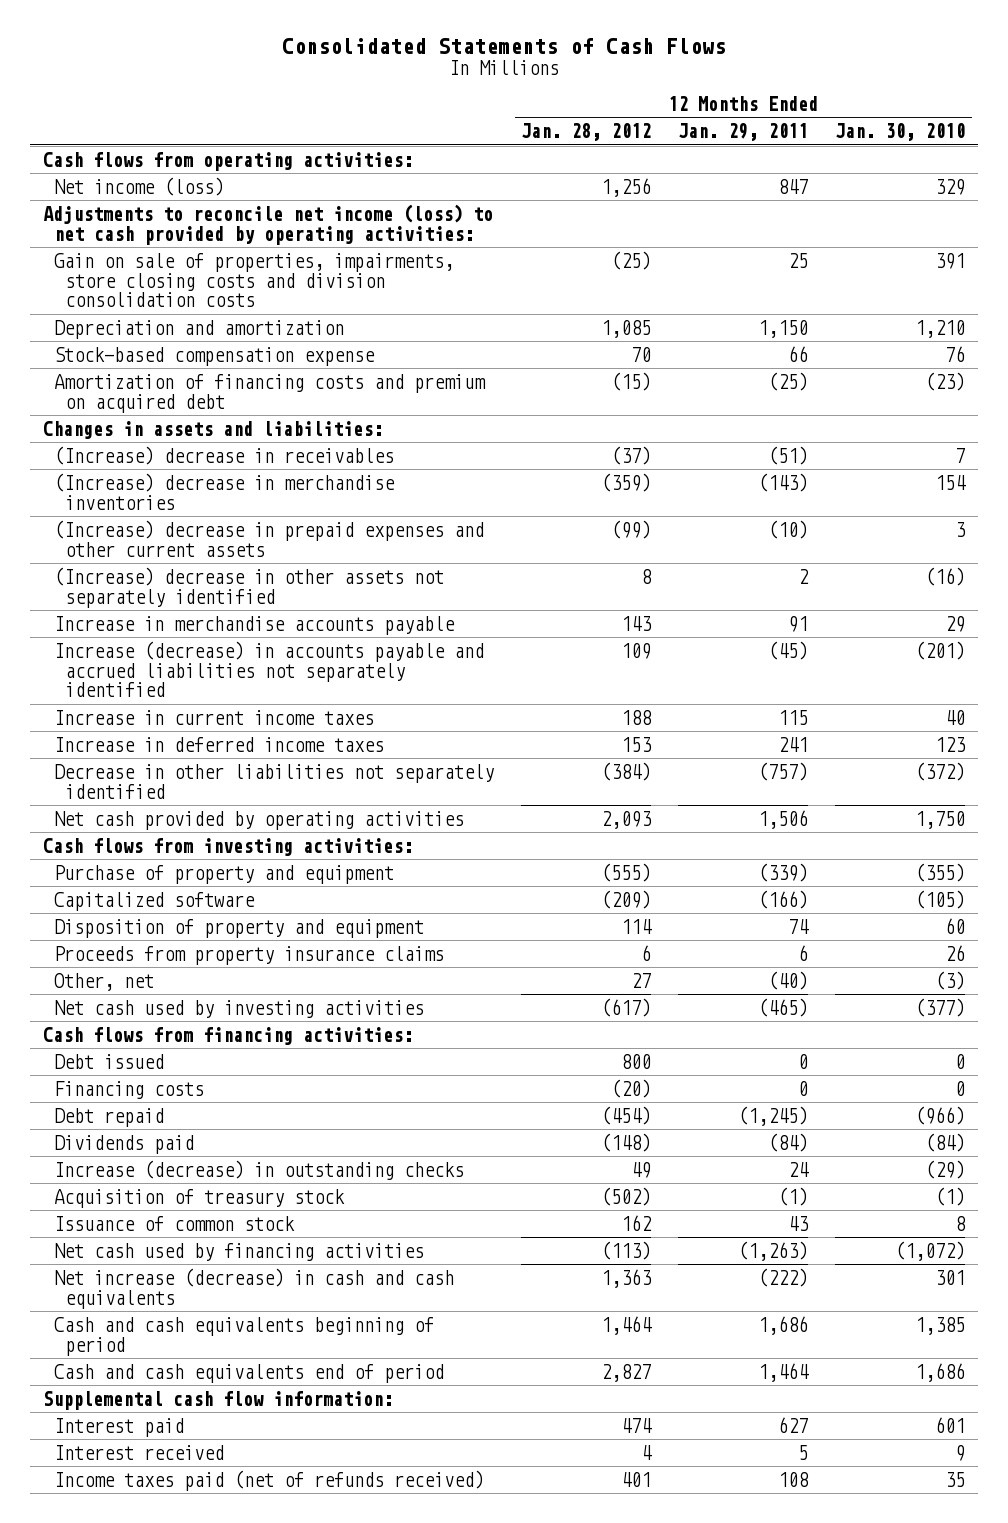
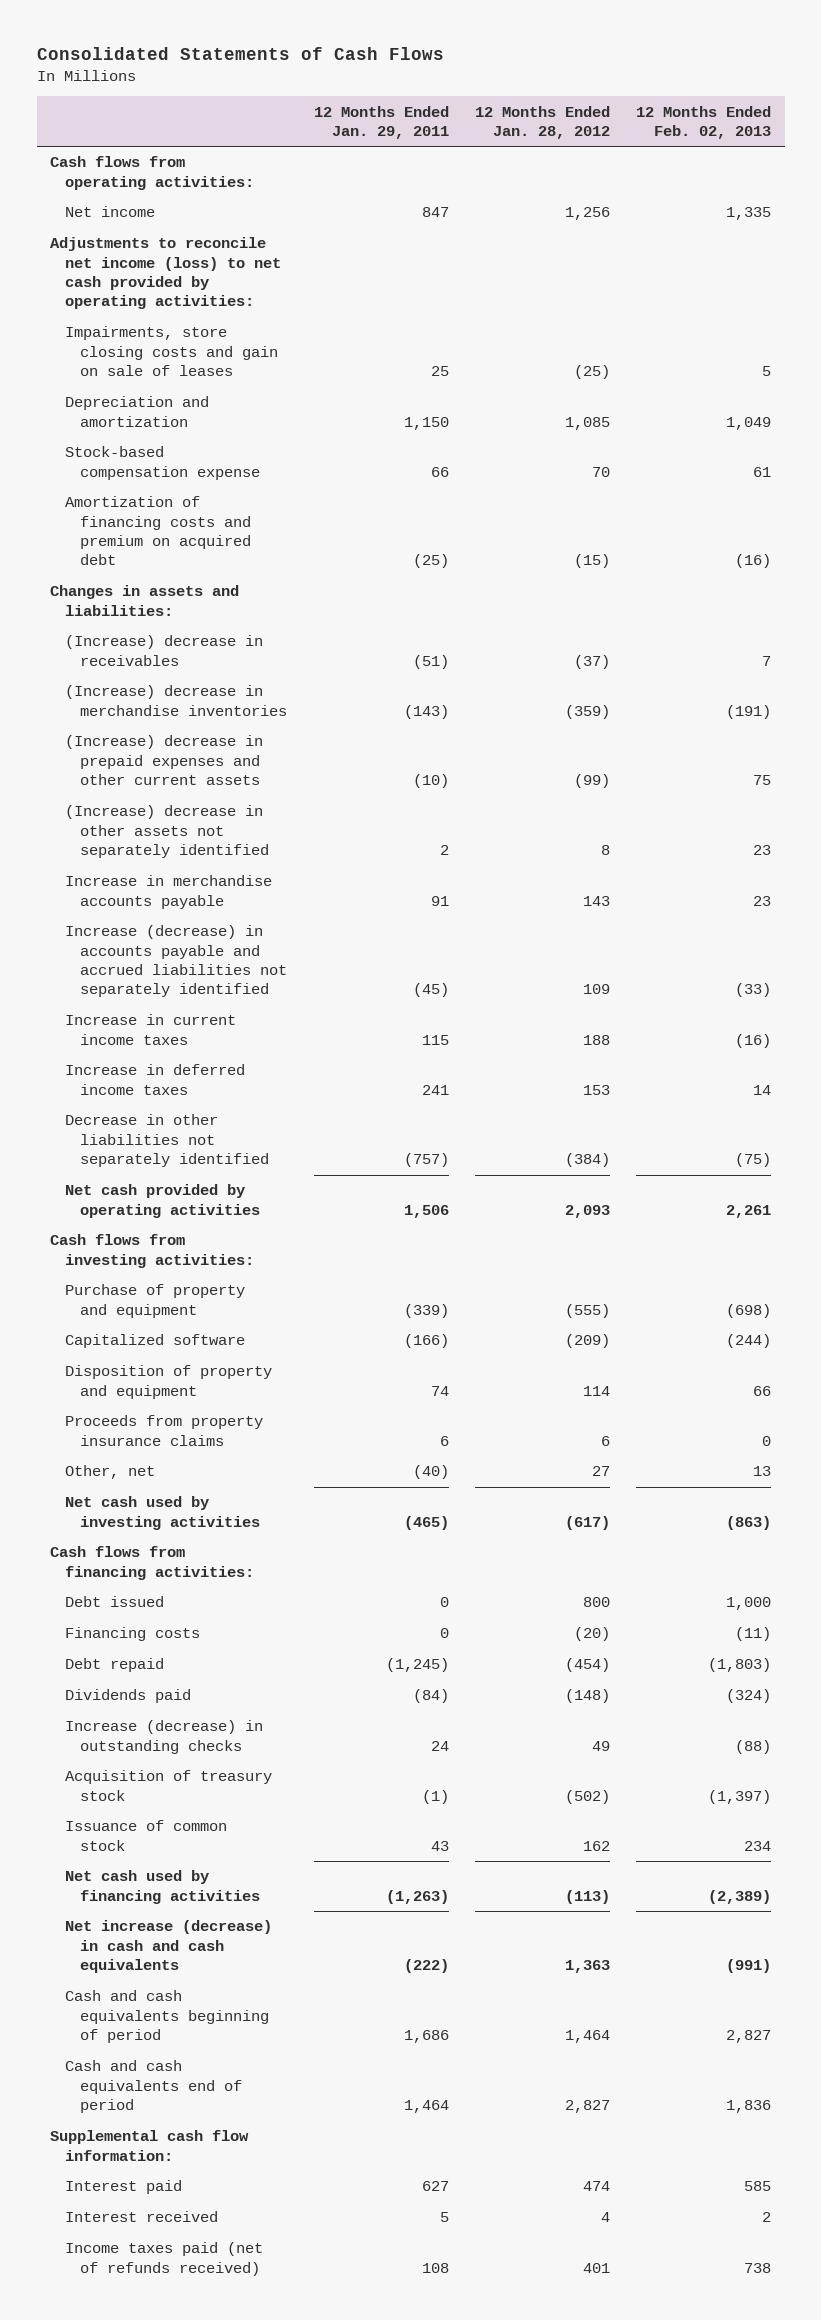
[835,123,966,142] Jan. 30, 2010 -> none
none -> [636,105,772,140] 12 Months Ended Feb. 02, 2013
[54,176,225,196] Net income (loss) -> [64,206,155,218] Net income
[54,252,455,308] Gain on sale of properties, impairments, store closing costs and division consolidation costs -> [64,326,279,377] Impairments, store closing costs and gain on sale of leases

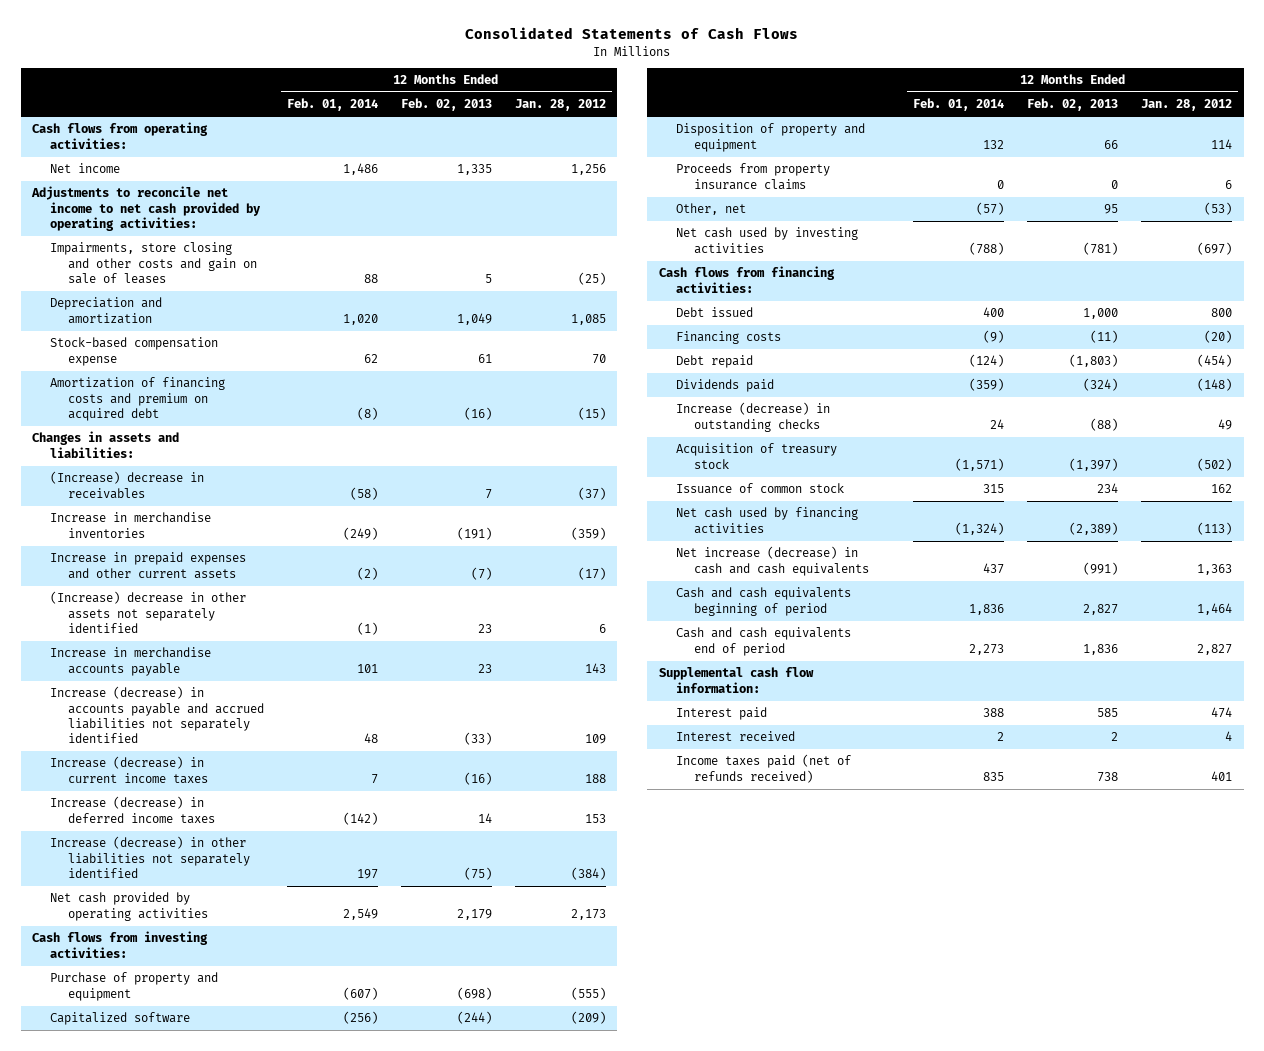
[313,105,449,140] 12 Months Ended Jan. 29, 2011 -> none
none -> [286,98,378,112] Feb. 01, 2014
[49,237,281,310] Adjustments to reconcile net income (loss) to net cash provided by operating activities: -> [31,186,262,232] Adjustments to reconcile net income to net cash provided by operating activities:
[64,326,279,377] Impairments, store closing costs and gain on sale of leases -> [50,242,257,285] Impairments, store closing and other costs and gain on sale of leases
[64,685,288,716] (Increase) decrease in merchandise inventories -> [50,512,212,538] Increase in merchandise inventories
[64,735,263,786] (Increase) decrease in prepaid expenses and other current assets -> [50,552,247,579] Increase in prepaid expenses and other current assets
[573,774,610,789] (99) -> [577,566,606,580] (17)
[753,775,772,786] 75 -> [470,566,492,580] (7)
[600,845,610,856] 8 -> [598,624,606,634] 6
[64,1014,236,1045] Increase in current income taxes -> [50,756,208,784] Increase (decrease) in current income taxes
[64,1064,245,1095] Increase in deferred income taxes -> [50,796,215,824] Increase (decrease) in deferred income taxes
[64,1114,270,1168] Decrease in other liabilities not separately identified -> [50,836,250,879] Increase (decrease) in other liabilities not separately identified
[564,1204,610,1218] 2,093 -> [570,908,606,920] 2,173
[726,1204,772,1218] 2,261 -> [456,908,492,920] 2,179
[591,1466,610,1477] 27 -> [1204,202,1233,216] (53)
[753,1466,772,1477] 13 -> [1104,204,1119,215] 95
[564,1515,610,1530] (617) -> [1197,241,1233,255] (697)
[726,1515,772,1530] (863) -> [1083,241,1119,255] (781)

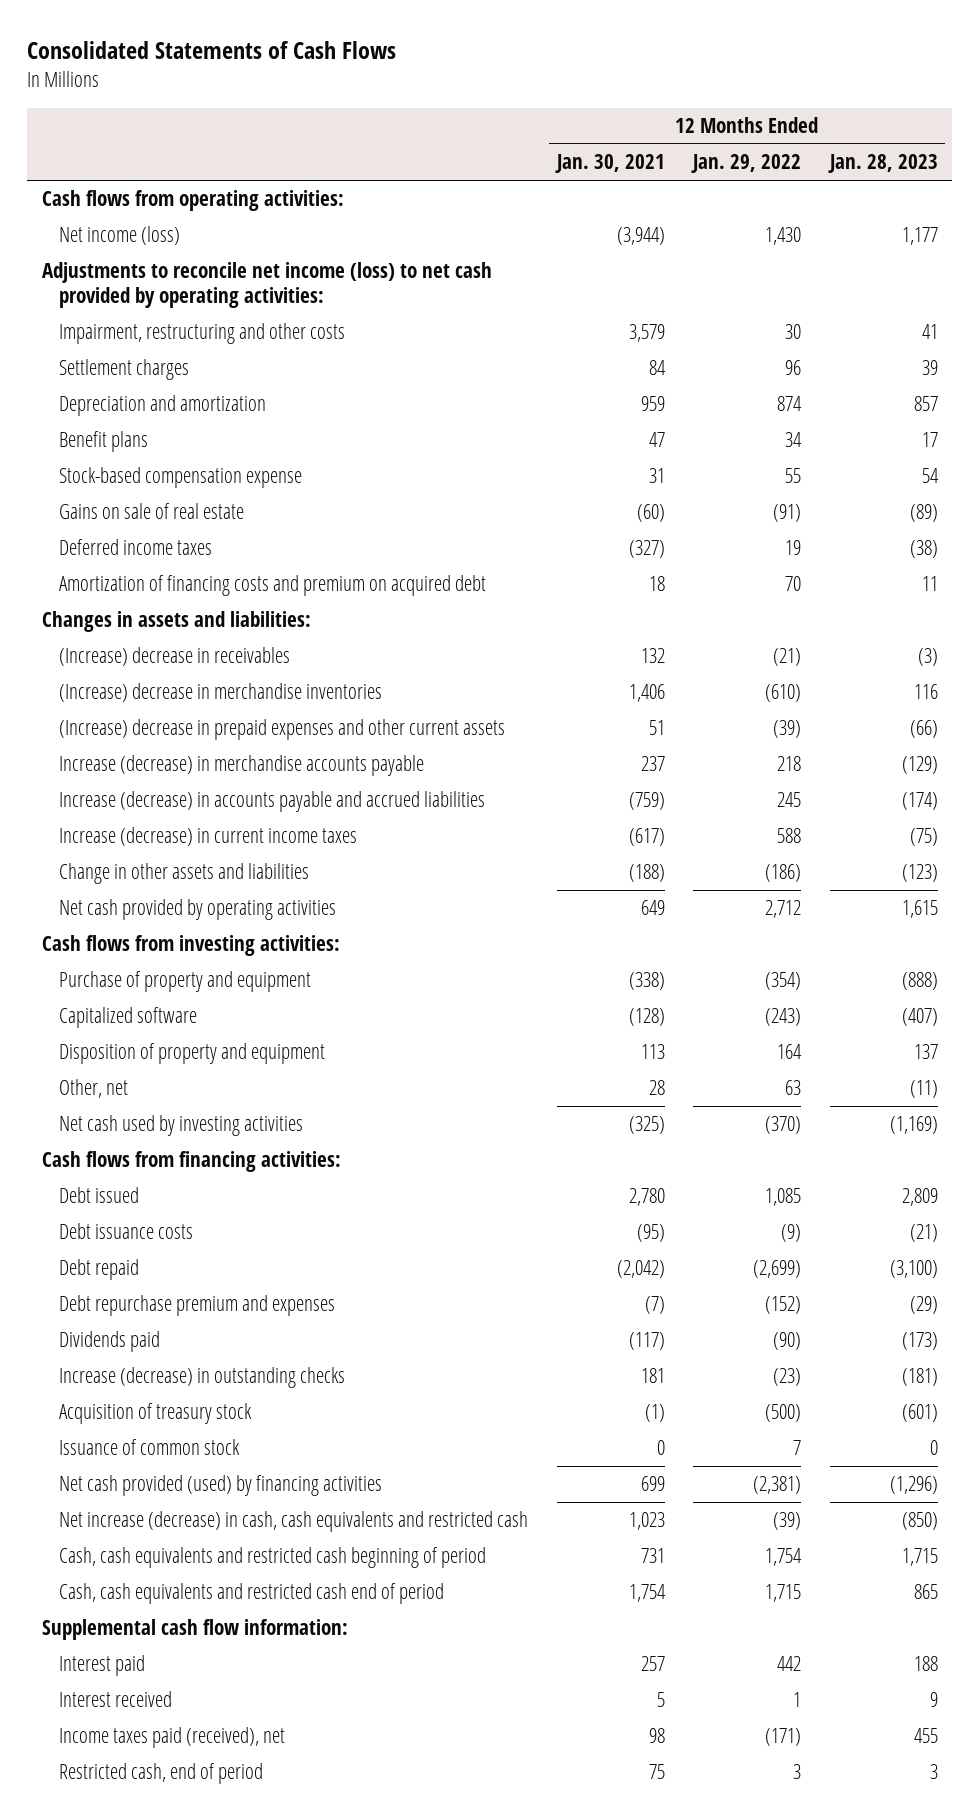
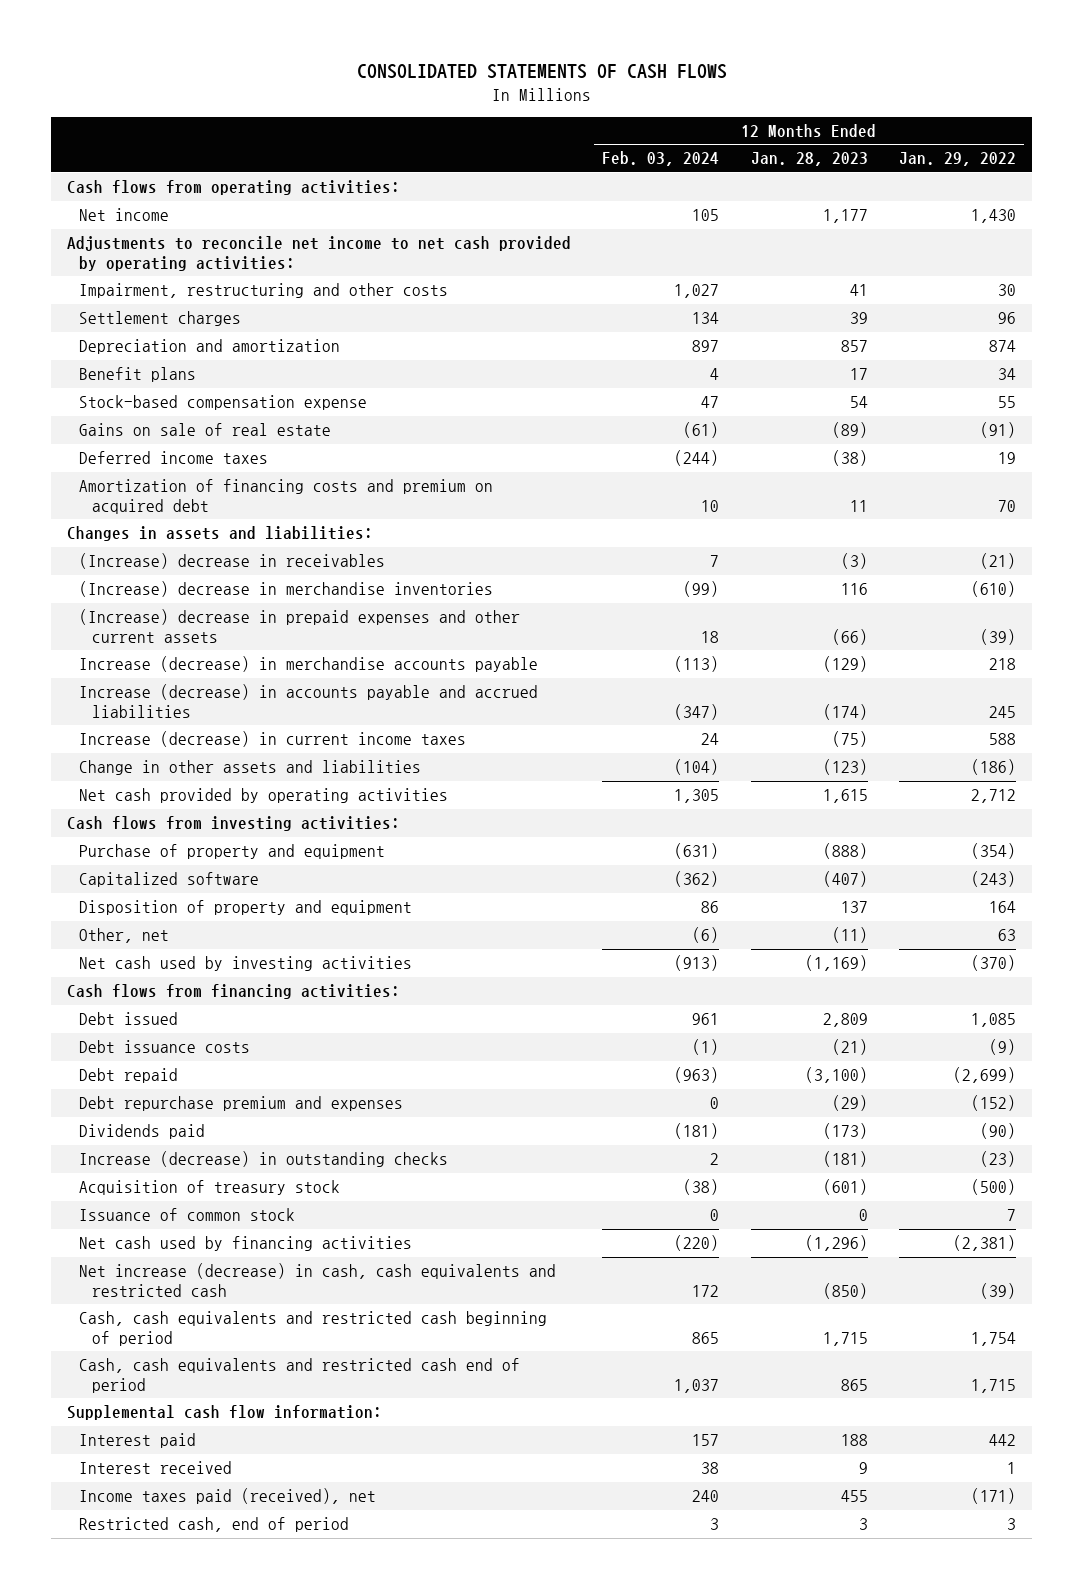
[27,41,397,60] Consolidated Statements of Cash Flows -> [356,64,727,80] CONSOLIDATED STATEMENTS OF CASH FLOWS
[554,154,665,174] Jan. 30, 2021 -> none
none -> [602,151,720,167] Feb. 03, 2024
[58,226,180,246] Net income (loss) -> [79,208,170,222] Net income
[41,262,492,309] Adjustments to reconcile net income (loss) to net cash provided by operating activities: -> [66,236,571,271] Adjustments to reconcile net income to net cash provided by operating activities:
[58,1475,382,1497] Net cash provided (used) by financing activities -> [79,1236,413,1252] Net cash used by financing activities

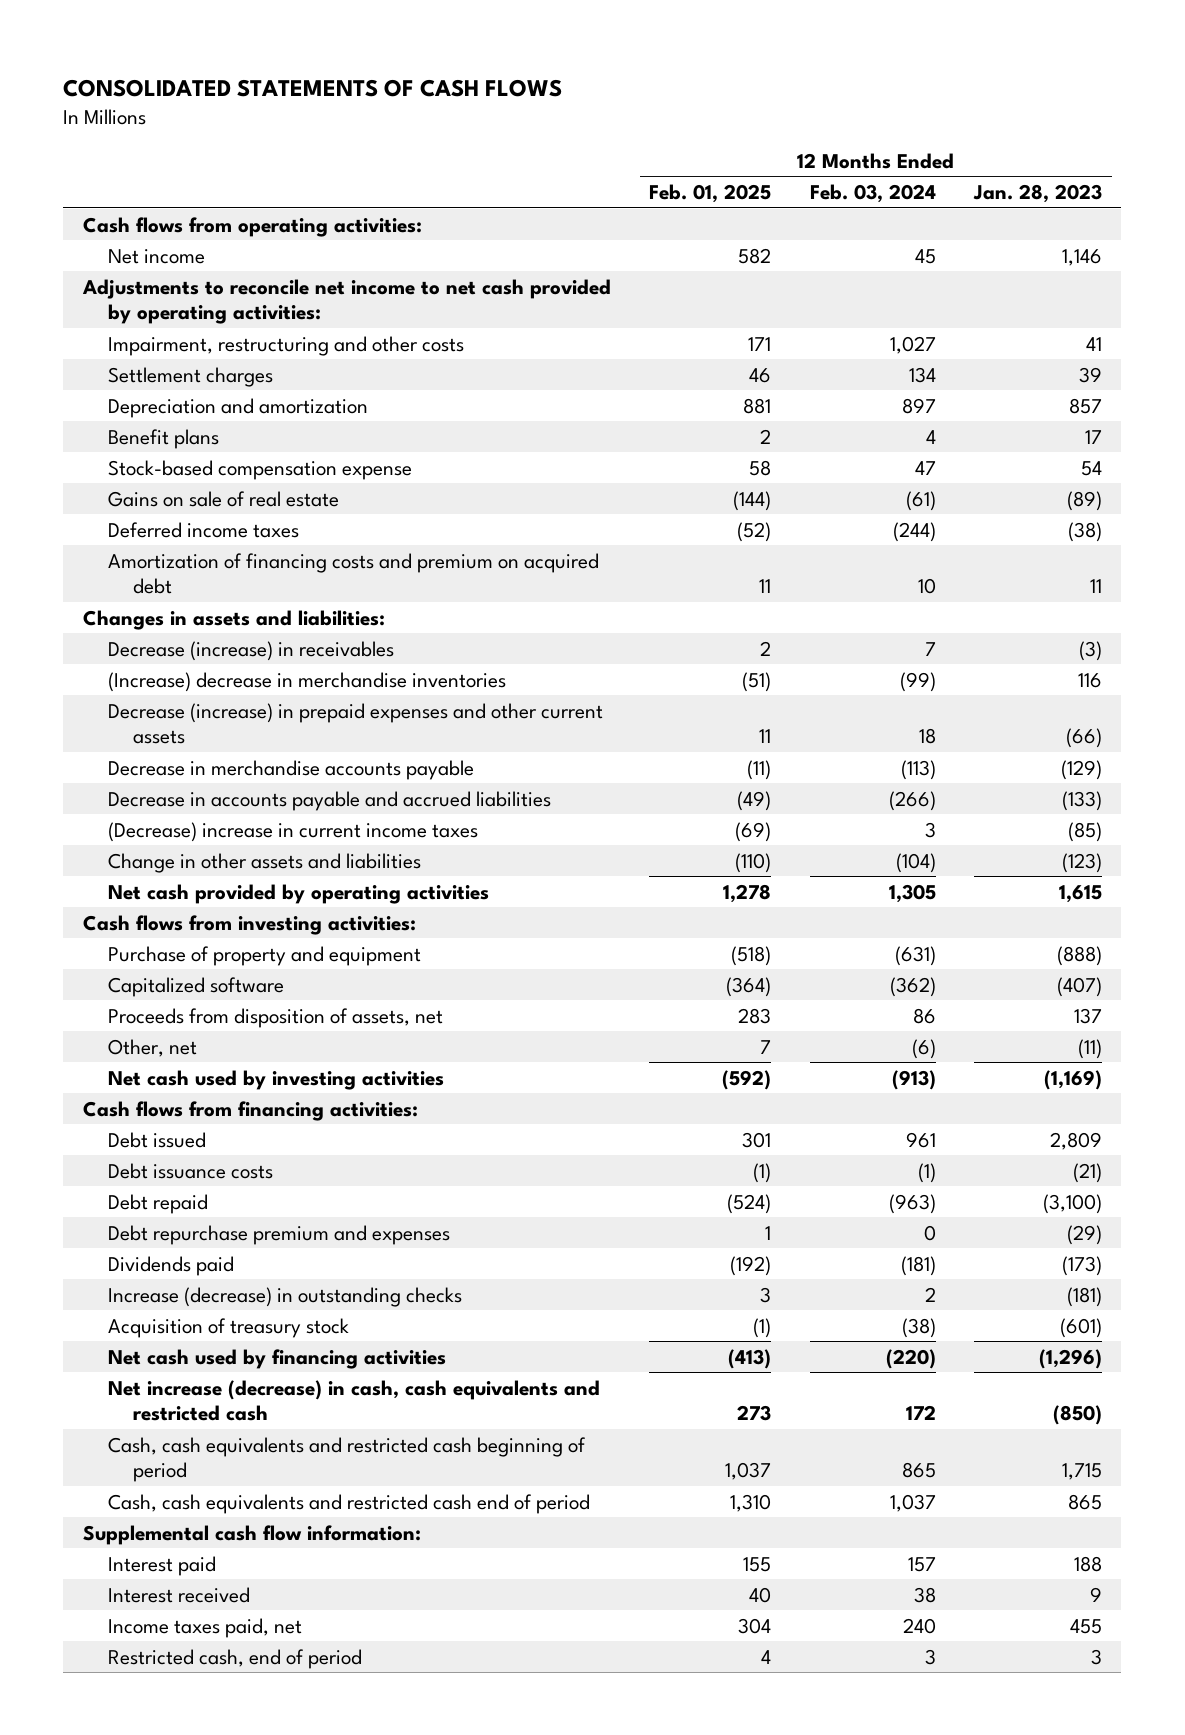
[899,152,1017,167] Jan. 29, 2022 -> none
none -> [649,184,772,204] Feb. 01, 2025
[692,209,720,222] 105 -> [914,248,936,264] 45
[822,209,868,224] 1,177 -> [1061,248,1102,266] 1,146
[79,553,386,570] (Increase) decrease in receivables -> [107,640,394,661] Decrease (increase) in receivables
[79,609,521,643] (Increase) decrease in prepaid expenses and other current assets -> [107,702,603,744] Decrease (increase) in prepaid expenses and other current assets
[79,656,539,673] Increase (decrease) in merchandise accounts payable -> [107,759,474,780] Decrease in merchandise accounts payable
[79,684,539,718] Increase (decrease) in accounts payable and accrued liabilities -> [107,790,551,811] Decrease in accounts payable and accrued liabilities
[674,703,720,720] (347) -> [888,790,936,811] (266)
[822,703,868,720] (174) -> [1061,790,1102,811] (133)
[79,731,467,748] Increase (decrease) in current income taxes -> [107,821,478,842] (Decrease) increase in current income taxes
[701,733,720,746] 24 -> [924,821,936,838] 3
[831,731,868,748] (75) -> [1067,821,1102,842] (85)
[79,900,413,916] Disposition of property and equipment -> [107,1007,443,1028] Proceeds from disposition of assets, net
[79,1208,296,1222] Issuance of common stock -> none
[79,1488,377,1505] Income taxes paid (received), net -> [107,1617,302,1638] Income taxes paid, net

